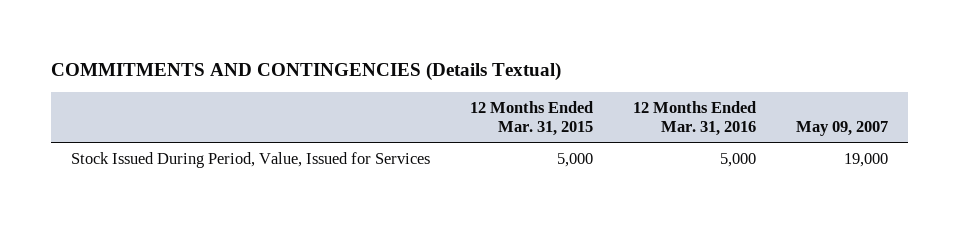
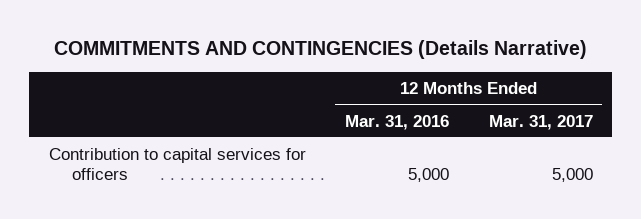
[50,62,561,82] COMMITMENTS AND CONTINGENCIES (Details Textual) -> [53,40,587,60] COMMITMENTS AND CONTINGENCIES (Details Narrative)
[469,101,593,137] 12 Months Ended Mar. 31, 2015 -> none
[796,121,889,137] May 09, 2007 -> none
none -> [488,114,593,130] Mar. 31, 2017
[70,151,430,168] Stock Issued During Period, Value, Issued for Services -> [48,147,306,181] Contribution to capital services for officers

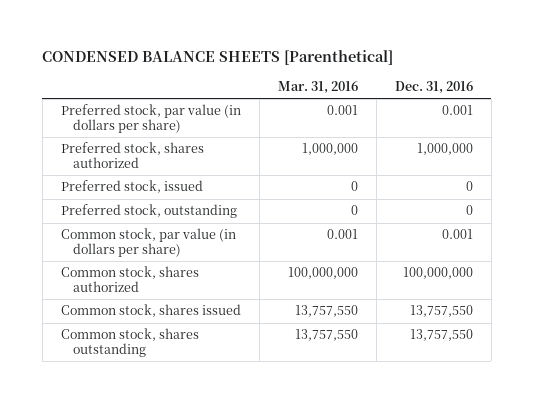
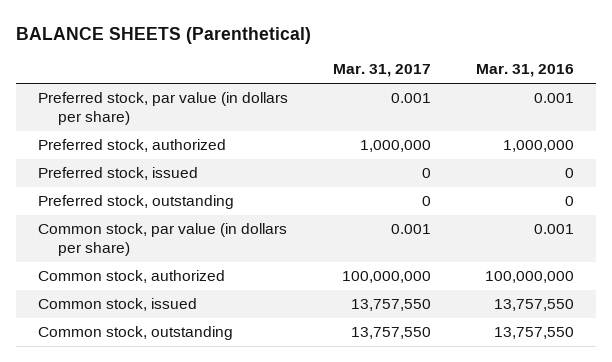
[42,50,394,66] CONDENSED BALANCE SHEETS [Parenthetical] -> [16,26,312,44] BALANCE SHEETS (Parenthetical)
[394,81,473,95] Dec. 31, 2016 -> none
none -> [333,64,432,78] Mar. 31, 2017
[60,142,204,169] Preferred stock, shares authorized -> [38,139,227,153] Preferred stock, authorized
[60,266,199,293] Common stock, shares authorized -> [38,270,226,284] Common stock, authorized
[60,304,241,318] Common stock, shares issued -> [38,298,198,312] Common stock, issued
[60,328,199,358] Common stock, shares outstanding -> [38,326,234,341] Common stock, outstanding

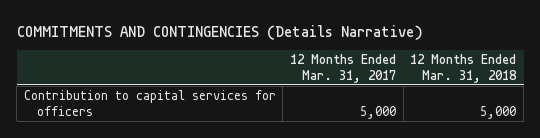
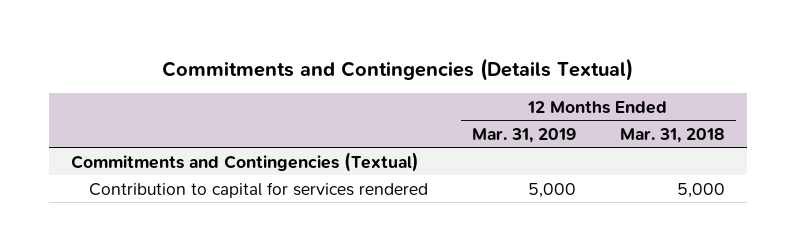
[16,24,423,40] COMMITMENTS AND CONTINGENCIES (Details Narrative) -> [161,57,633,81] Commitments and Contingencies (Details Textual)
[290,53,397,83] 12 Months Ended Mar. 31, 2017 -> none
none -> [471,127,576,143] Mar. 31, 2019
none -> [70,151,419,172] Commitments and Contingencies (Textual)
[23,90,276,116] Contribution to capital services for officers -> [89,181,429,198] Contribution to capital for services rendered

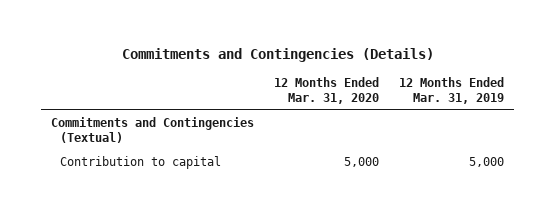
[161,57,633,81] Commitments and Contingencies (Details Textual) -> [121,47,434,62] Commitments and Contingencies (Details)
[619,127,725,143] Mar. 31, 2018 -> none
none -> [274,76,380,105] 12 Months Ended Mar. 31, 2020
[89,181,429,198] Contribution to capital for services rendered -> [60,156,222,170] Contribution to capital

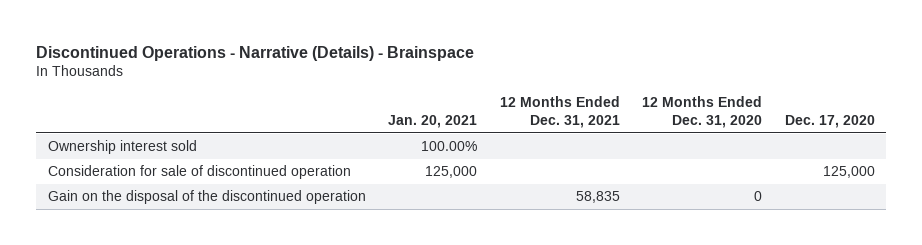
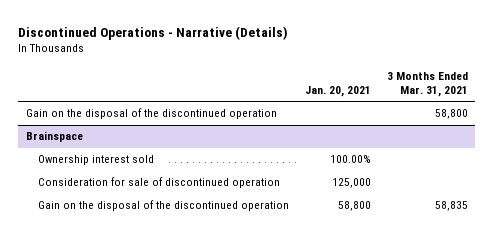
[36,45,475,61] Discontinued Operations - Narrative (Details) - Brainspace -> [18,25,289,40] Discontinued Operations - Narrative (Details)
[499,96,620,129] 12 Months Ended Dec. 31, 2021 -> none
[642,96,763,129] 12 Months Ended Dec. 31, 2020 -> none
[784,115,875,129] Dec. 17, 2020 -> none
none -> [386,71,468,97] 3 Months Ended Mar. 31, 2021
[47,190,366,205] Gain on the disposal of the discontinued operation -> [26,108,278,120] Gain on the disposal of the discontinued operation
none -> [26,131,84,143] Brainspace
none -> [37,200,289,212] Gain on the disposal of the discontinued operation

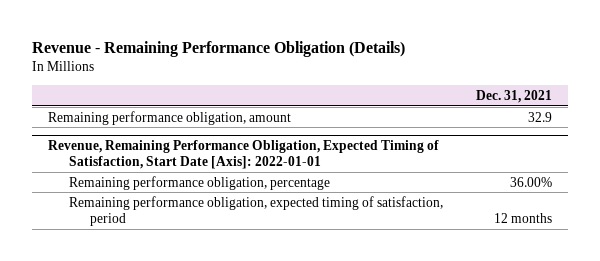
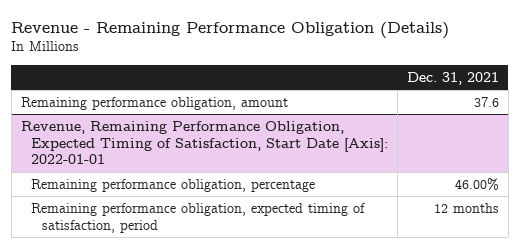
[527,111,552,122] 32.9 -> [473,96,499,107] 37.6
[509,176,552,187] 36.00% -> [454,177,499,191] 46.00%

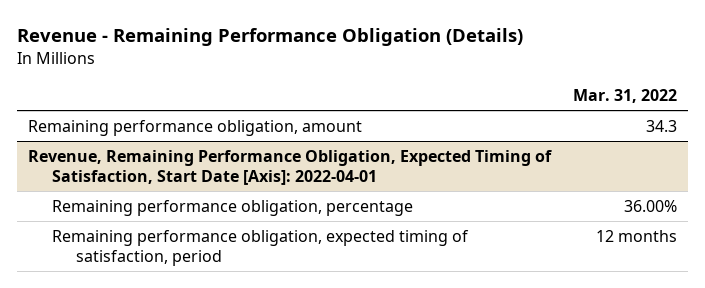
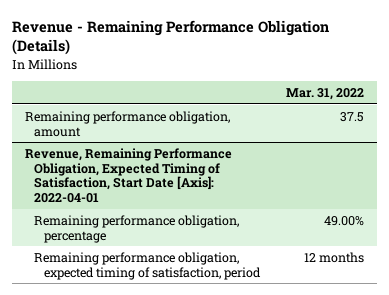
[646,119,678,132] 34.3 -> [340,111,365,122] 37.5
[624,199,678,212] 36.00% -> [324,215,365,226] 49.00%

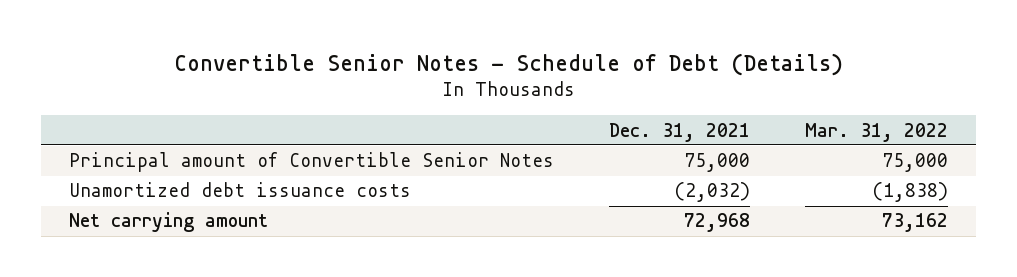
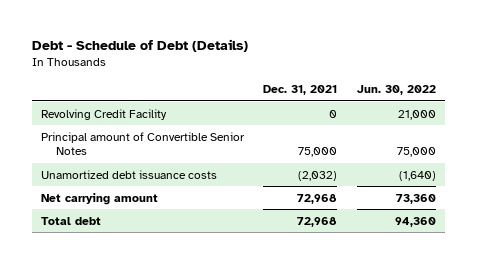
[173,52,843,76] Convertible Senior Notes - Schedule of Debt (Details) -> [31,38,248,52] Debt - Schedule of Debt (Details)
[805,122,949,142] Mar. 31, 2022 -> none
none -> [356,85,436,96] Jun. 30, 2022
none -> [41,108,168,120] Revolving Credit Facility
none -> [41,216,102,225] Total debt

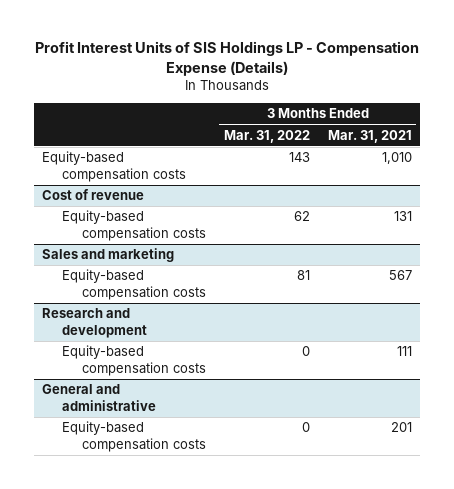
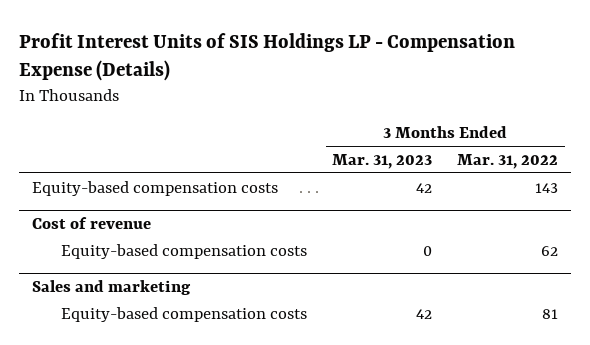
[327,129,412,143] Mar. 31, 2021 -> none
none -> [331,153,432,169] Mar. 31, 2023
[42,308,148,338] Research and development -> none
[62,345,206,376] Equity-based compensation costs -> none
[42,384,157,411] General and administrative -> none
[62,421,206,452] Equity-based compensation costs -> none

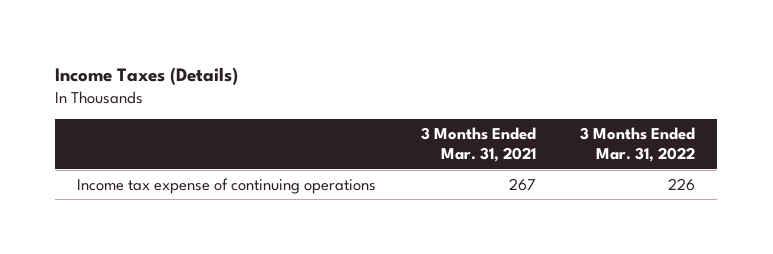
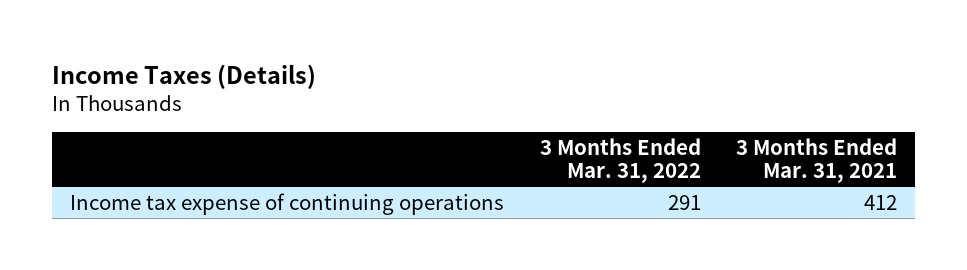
[508,178,536,192] 267 -> [864,194,898,210] 412
[668,178,696,192] 226 -> [667,194,701,210] 291

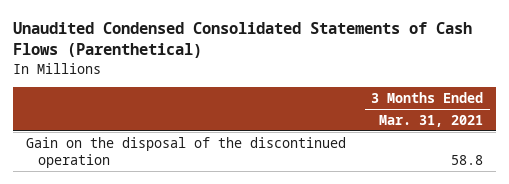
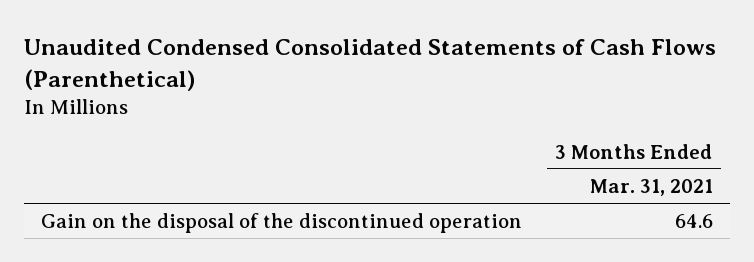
[451,154,484,165] 58.8 -> [674,214,713,229] 64.6

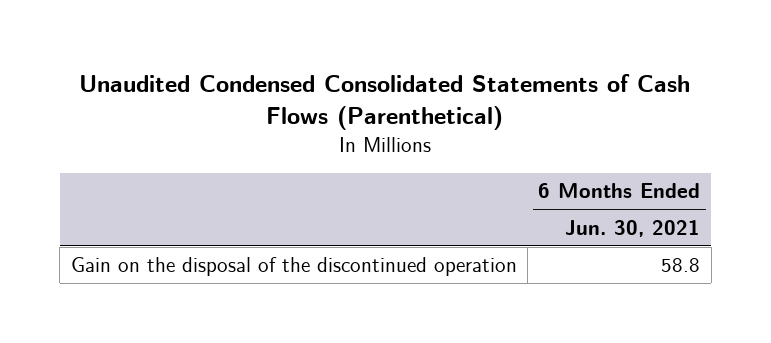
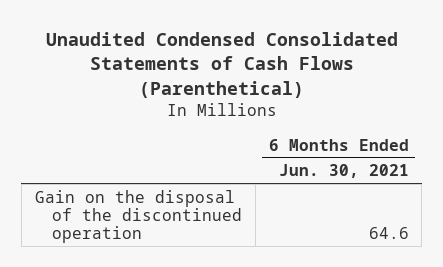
[661,258,701,273] 58.8 -> [368,227,409,240] 64.6

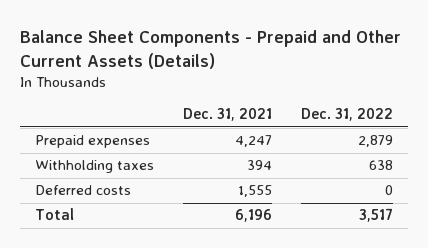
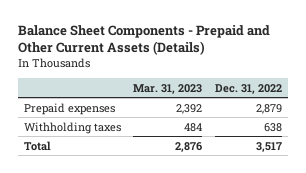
[182,108,272,122] Dec. 31, 2021 -> none
none -> [133,83,203,94] Mar. 31, 2023
[34,185,131,196] Deferred costs -> none

